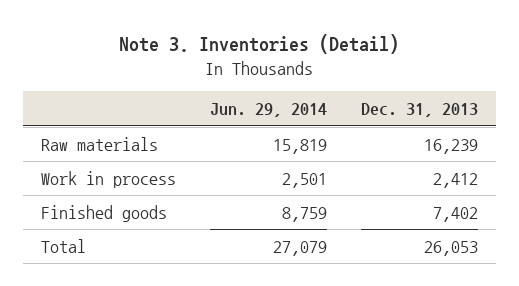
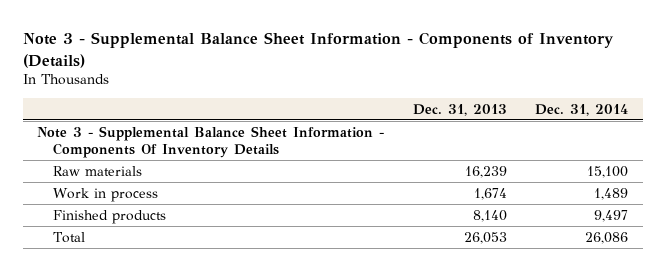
[119,34,400,55] Note 3. Inventories (Detail) -> [22,32,614,68] Note 3 - Supplemental Balance Sheet Information - Components of Inventory (Details)
[209,102,327,117] Jun. 29, 2014 -> none
none -> [535,103,629,116] Dec. 31, 2014
none -> [37,125,385,158] Note 3 - Supplemental Balance Sheet Information - Components Of Inventory Details
[433,172,479,188] 2,412 -> [473,187,507,200] 1,674
[40,204,167,222] Finished goods -> [52,209,166,224] Finished products
[433,206,479,222] 7,402 -> [472,209,507,222] 8,140

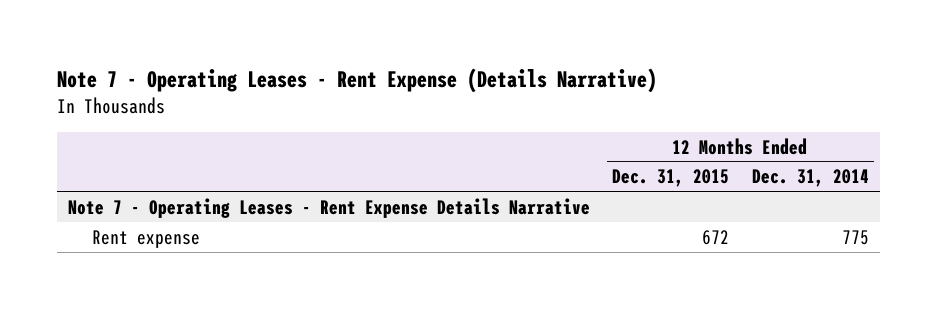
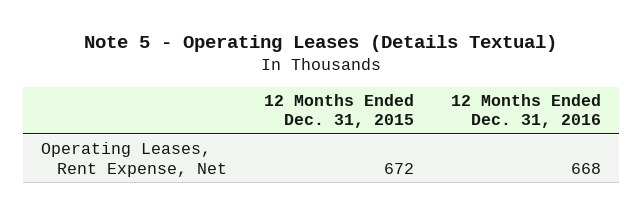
[56,67,657,93] Note 7 - Operating Leases - Rent Expense (Details Narrative) -> [83,35,557,53] Note 5 - Operating Leases (Details Textual)
[751,169,869,188] Dec. 31, 2014 -> none
none -> [450,93,601,129] 12 Months Ended Dec. 31, 2016
[67,197,590,218] Note 7 - Operating Leases - Rent Expense Details Narrative -> none
[92,229,201,248] Rent expense -> [41,142,227,177] Operating Leases, Rent Expense, Net

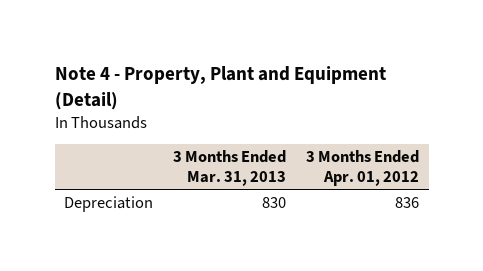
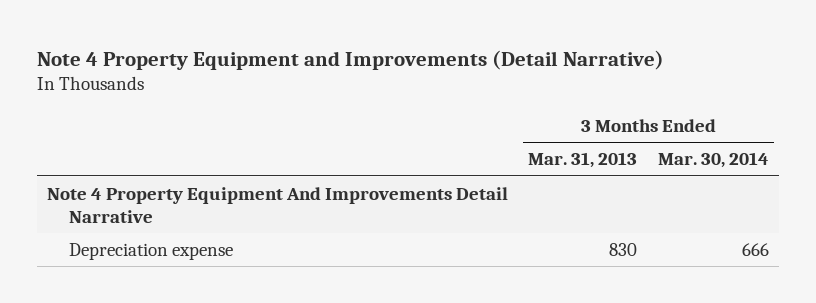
[54,66,386,110] Note 4 - Property, Plant and Equipment (Detail) -> [36,49,664,70] Note 4 Property Equipment and Improvements (Detail Narrative)
[305,150,419,186] 3 Months Ended Apr. 01, 2012 -> none
none -> [657,152,769,169] Mar. 30, 2014
none -> [47,186,509,223] Note 4 Property Equipment And Improvements Detail Narrative
[64,196,154,213] Depreciation -> [68,242,233,260] Depreciation expense

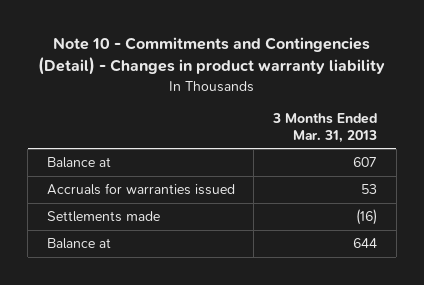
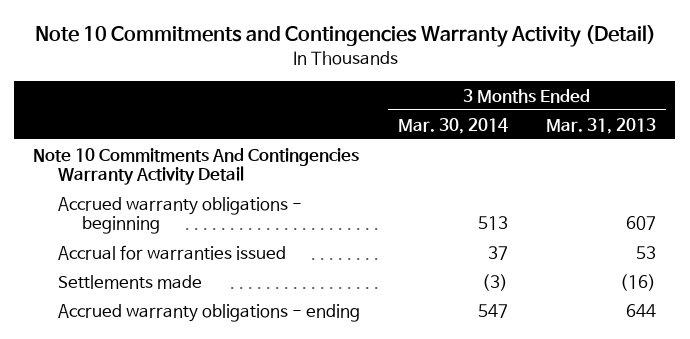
[37,37,385,76] Note 10 - Commitments and Contingencies (Detail) - Changes in product warranty liability -> [34,24,656,47] Note 10 Commitments and Contingencies Warranty Activity (Detail)
none -> [397,117,508,134] Mar. 30, 2014
none -> [33,147,360,186] Note 10 Commitments And Contingencies Warranty Activity Detail
[46,157,111,169] Balance at -> [57,196,302,235] Accrued warranty obligations - beginning
[46,183,235,196] Accruals for warranties issued -> [57,244,286,260] Accrual for warranties issued
[46,238,111,250] Balance at -> [57,303,360,322] Accrued warranty obligations - ending

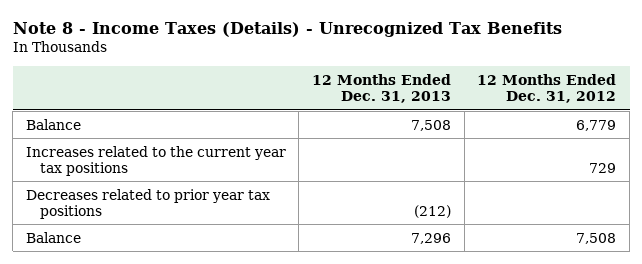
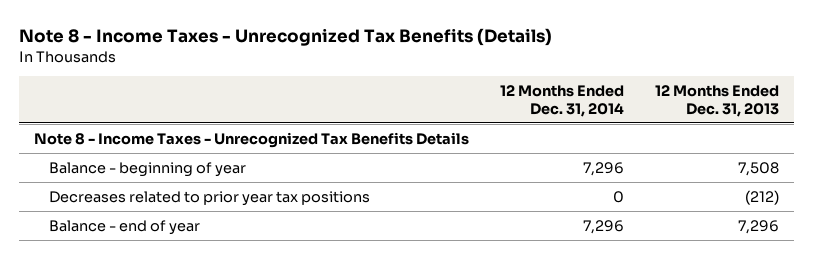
[12,21,562,37] Note 8 - Income Taxes (Details) - Unrecognized Tax Benefits -> [19,27,553,46] Note 8 - Income Taxes - Unrecognized Tax Benefits (Details)
[477,73,617,104] 12 Months Ended Dec. 31, 2012 -> none
none -> [500,85,625,117] 12 Months Ended Dec. 31, 2014
[25,145,286,177] Increases related to the current year tax positions -> none
none -> [34,131,470,148] Note 8 - Income Taxes - Unrecognized Tax Benefits Details
[25,118,81,130] Balance -> [49,161,247,177] Balance - beginning of year
[25,231,81,243] Balance -> [49,219,201,235] Balance - end of year

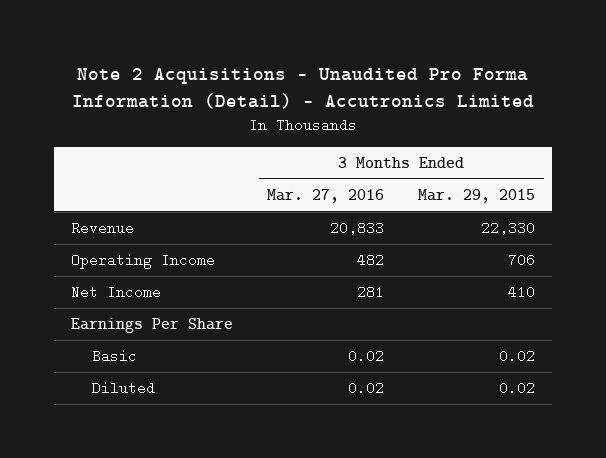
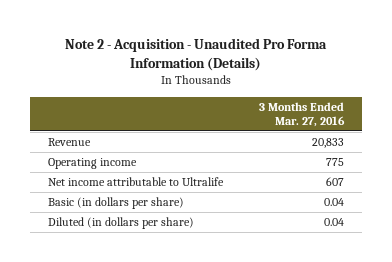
[72,68,535,109] Note 2 Acquisitions - Unaudited Pro Forma Information (Detail) - Accutronics Limited -> [65,37,328,71] Note 2 - Acquisition - Unaudited Pro Forma Information (Details)
[418,189,536,204] Mar. 29, 2015 -> none
[70,318,233,334] Earnings Per Share -> none
[70,253,215,270] Operating Income -> [48,158,138,170] Operating income
[357,253,385,268] 482 -> [326,158,345,167] 775
[70,285,161,300] Net Income -> [48,177,225,187] Net income attributable to Ultralife
[357,285,385,300] 281 -> [326,177,345,187] 607
[92,349,138,364] Basic -> [48,197,185,210] Basic (in dollars per share)
[348,349,385,364] 0.02 -> [324,198,345,207] 0.04
[92,381,156,396] Diluted -> [48,217,195,230] Diluted (in dollars per share)
[348,381,385,396] 0.02 -> [324,218,345,227] 0.04

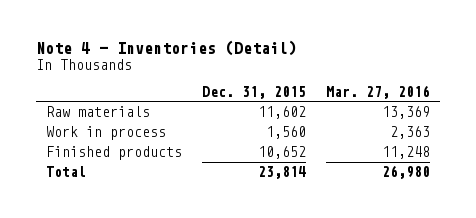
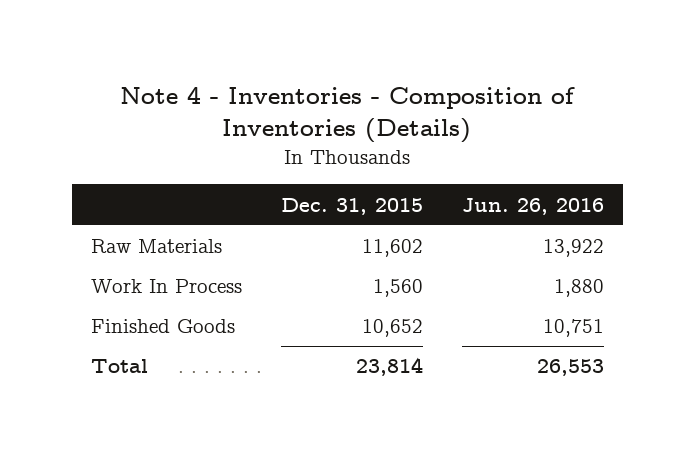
[36,40,298,57] Note 4 - Inventories (Detail) -> [120,85,576,143] Note 4 - Inventories - Composition of Inventories (Details)
[326,84,431,99] Mar. 27, 2016 -> none
none -> [461,197,604,215] Jun. 26, 2016
[46,106,151,118] Raw materials -> [91,239,223,254] Raw Materials
[46,126,167,141] Work in process -> [91,279,243,294] Work In Process
[46,146,183,161] Finished products -> [91,319,236,334] Finished Goods

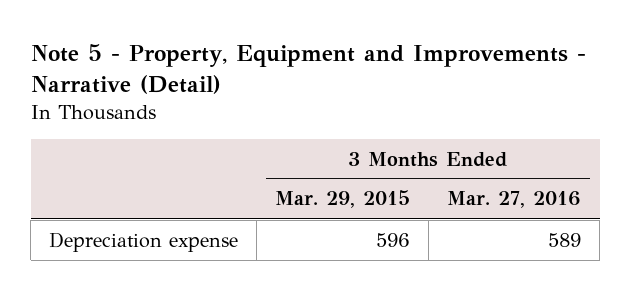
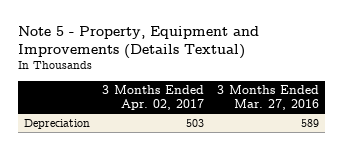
[30,44,586,95] Note 5 - Property, Equipment and Improvements - Narrative (Detail) -> [17,25,259,59] Note 5 - Property, Equipment and Improvements (Details Textual)
[275,190,411,209] Mar. 29, 2015 -> none
none -> [102,85,205,110] 3 Months Ended Apr. 02, 2017
[49,231,239,252] Depreciation expense -> [23,119,90,130] Depreciation

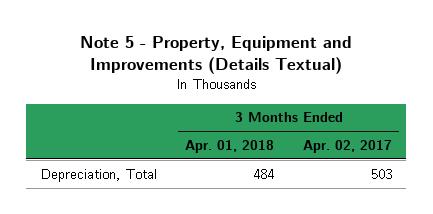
[216,85,319,110] 3 Months Ended Mar. 27, 2016 -> none
none -> [185,139,275,153] Apr. 01, 2018
[23,119,90,130] Depreciation -> [40,168,157,182] Depreciation, Total

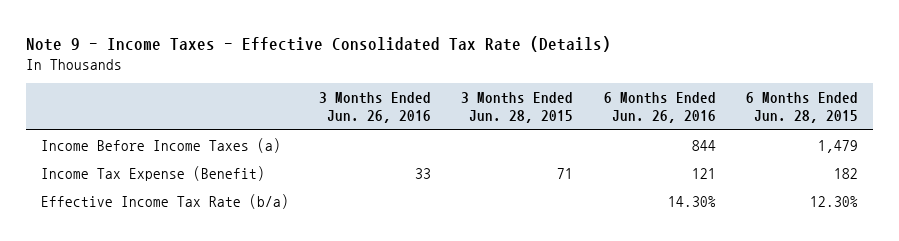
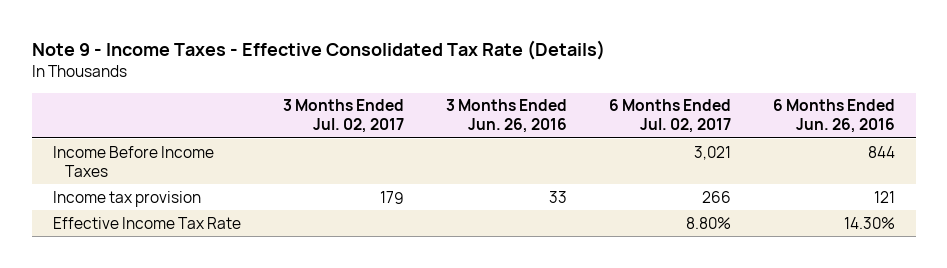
[461,92,574,124] 3 Months Ended Jun. 28, 2015 -> none
[746,92,859,124] 6 Months Ended Jun. 28, 2015 -> none
none -> [282,99,404,134] 3 Months Ended Jul. 02, 2017
none -> [608,99,731,134] 6 Months Ended Jul. 02, 2017
[40,137,281,153] Income Before Income Taxes (a) -> [52,145,214,177] Income Before Income Taxes
[40,165,265,181] Income Tax Expense (Benefit) -> [52,190,201,207] Income tax provision
[40,193,289,209] Effective Income Tax Rate (b/a) -> [52,216,241,229] Effective Income Tax Rate

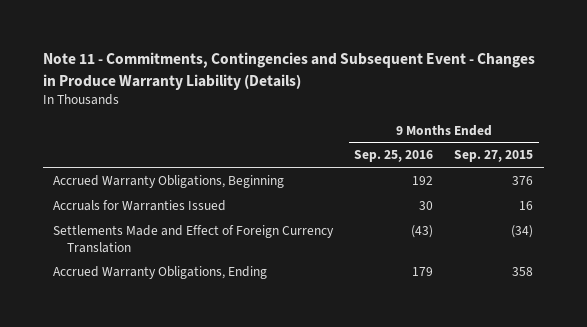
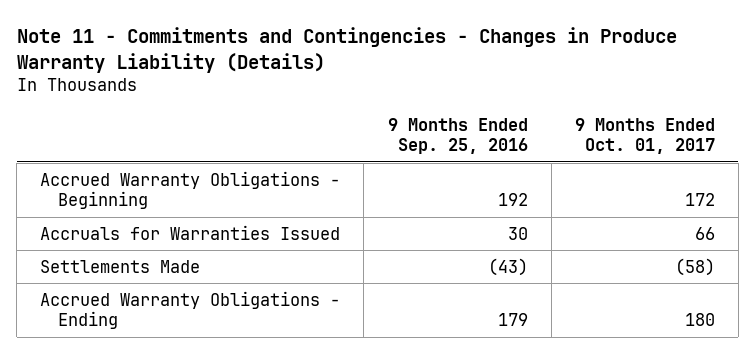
[43,52,536,90] Note 11 - Commitments, Contingencies and Subsequent Event - Changes in Produce Warranty Liability (Details) -> [16,26,677,73] Note 11 - Commitments and Contingencies - Changes in Produce Warranty Liability (Details)
[454,150,534,163] Sep. 27, 2015 -> none
none -> [574,117,715,155] 9 Months Ended Oct. 01, 2017
[53,174,285,188] Accrued Warranty Obligations, Beginning -> [40,170,341,210] Accrued Warranty Obligations - Beginning
[53,224,335,253] Settlements Made and Effect of Foreign Currency Translation -> [40,259,201,273] Settlements Made
[53,265,268,279] Accrued Warranty Obligations, Ending -> [40,290,341,330] Accrued Warranty Obligations - Ending

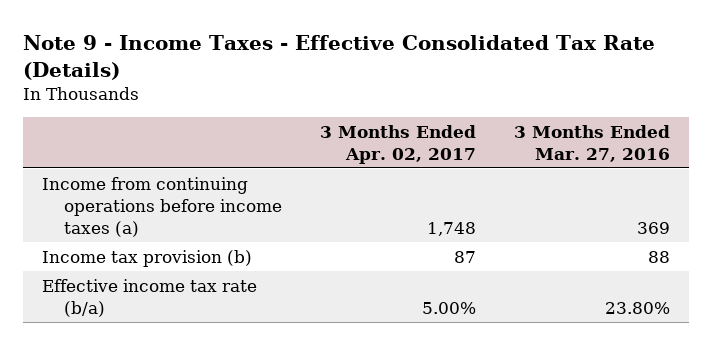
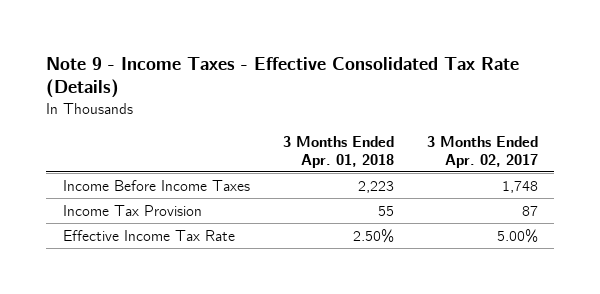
[514,124,671,162] 3 Months Ended Mar. 27, 2016 -> none
none -> [282,135,394,168] 3 Months Ended Apr. 01, 2018
[42,176,282,237] Income from continuing operations before income taxes (a) -> [62,179,250,191] Income Before Income Taxes
[42,249,253,267] Income tax provision (b) -> [62,204,202,216] Income Tax Provision
[42,278,258,317] Effective income tax rate (b/a) -> [62,229,235,241] Effective Income Tax Rate

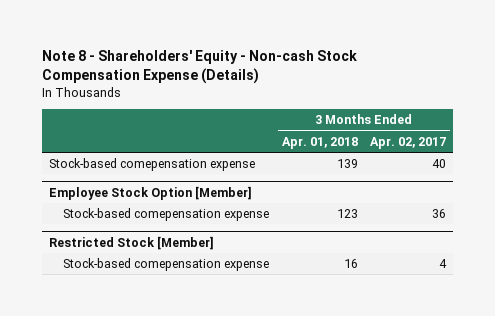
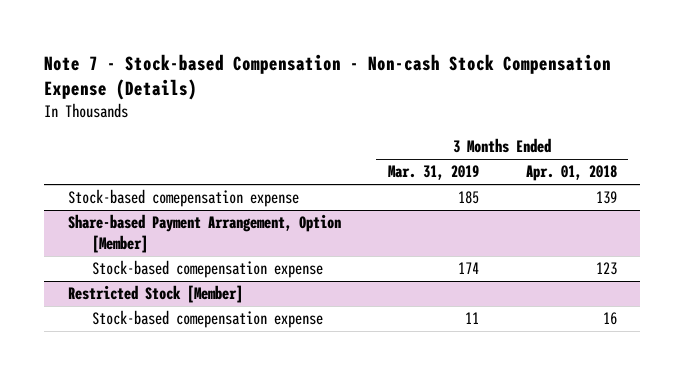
[42,50,358,85] Note 8 - Shareholders' Equity - Non-cash Stock Compensation Expense (Details) -> [44,53,612,101] Note 7 - Stock-based Compensation - Non-cash Stock Compensation Expense (Details)
[370,136,447,149] Apr. 02, 2017 -> none
none -> [387,165,479,181] Mar. 31, 2019
[48,185,252,200] Employee Stock Option [Member] -> [67,214,341,253] Share-based Payment Arrangement, Option [Member]

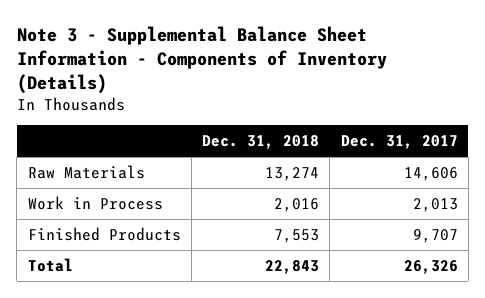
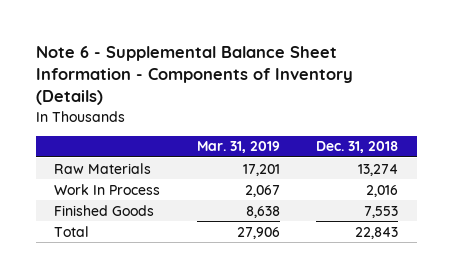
[16,25,387,94] Note 3 - Supplemental Balance Sheet Information - Components of Inventory (Details) -> [36,46,354,106] Note 6 - Supplemental Balance Sheet Information - Components of Inventory (Details)
[340,135,458,150] Dec. 31, 2017 -> none
none -> [196,141,280,154] Mar. 31, 2019
[27,195,163,210] Work in Process -> [54,183,161,195] Work In Process
[27,226,181,241] Finished Products -> [54,204,155,216] Finished Goods

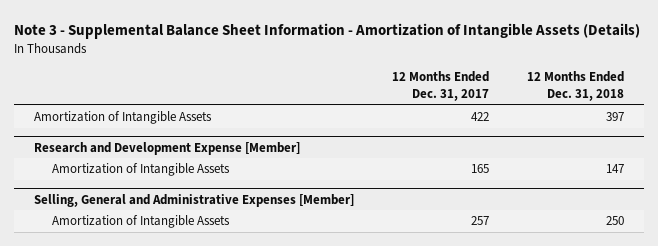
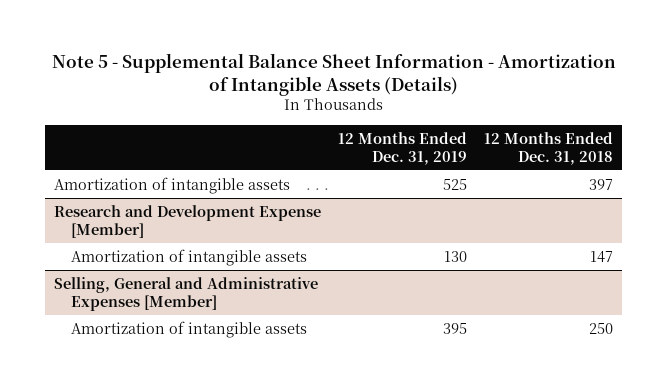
[14,22,641,39] Note 3 - Supplemental Balance Sheet Information - Amortization of Intangible Assets (Details) -> [51,52,616,96] Note 5 - Supplemental Balance Sheet Information - Amortization of Intangible Assets (Details)
[391,71,489,102] 12 Months Ended Dec. 31, 2017 -> none
none -> [338,131,468,165] 12 Months Ended Dec. 31, 2019
[33,111,212,125] Amortization of Intangible Assets -> [53,176,290,194] Amortization of intangible assets
[52,163,231,177] Amortization of Intangible Assets -> [70,248,307,266] Amortization of intangible assets
[52,215,231,229] Amortization of Intangible Assets -> [70,320,307,338] Amortization of intangible assets

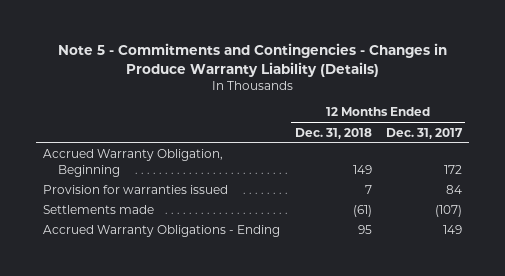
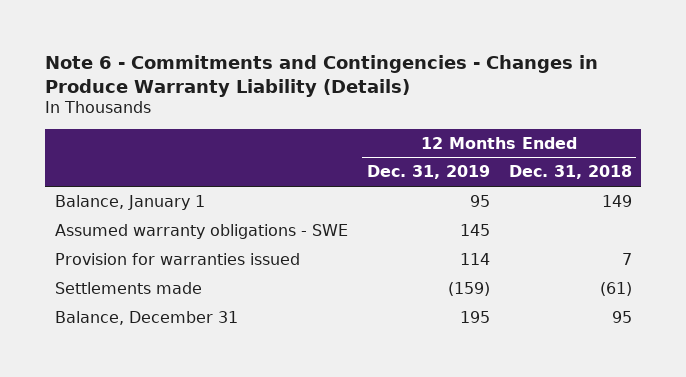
[57,43,447,77] Note 5 - Commitments and Contingencies - Changes in Produce Warranty Liability (Details) -> [45,54,599,97] Note 6 - Commitments and Contingencies - Changes in Produce Warranty Liability (Details)
[385,127,463,139] Dec. 31, 2017 -> none
none -> [366,165,490,180] Dec. 31, 2019
[43,149,224,177] Accrued Warranty Obligation, Beginning -> [54,194,205,210] Balance, January 1
none -> [54,223,348,239] Assumed warranty obligations - SWE
[43,225,281,238] Accrued Warranty Obligations - Ending -> [54,310,238,325] Balance, December 31

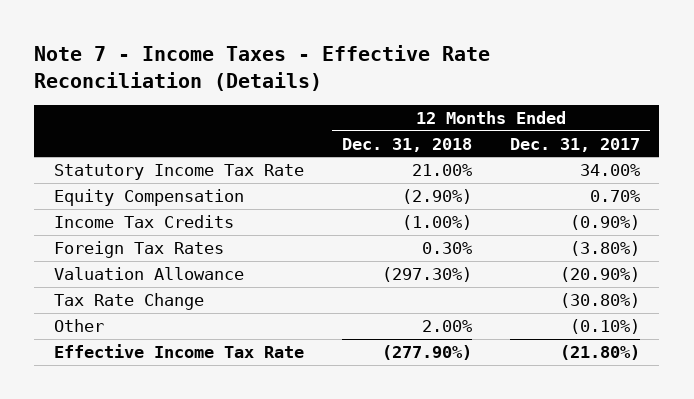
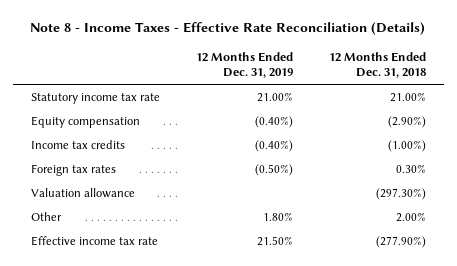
[34,45,491,91] Note 7 - Income Taxes - Effective Rate Reconciliation (Details) -> [30,22,426,36] Note 8 - Income Taxes - Effective Rate Reconciliation (Details)
[510,137,641,152] Dec. 31, 2017 -> none
none -> [195,51,293,79] 12 Months Ended Dec. 31, 2019
[53,293,204,311] Tax Rate Change -> none
[53,164,304,181] Statutory Income Tax Rate -> [31,93,161,105] Statutory income tax rate
[53,189,244,207] Equity Compensation -> [31,116,141,129] Equity compensation
[53,215,234,229] Income Tax Credits -> [31,140,126,150] Income tax credits
[53,241,224,259] Foreign Tax Rates -> [31,164,117,177] Foreign tax rates
[53,267,244,281] Valuation Allowance -> [31,188,136,199] Valuation allowance
[53,344,304,359] Effective Income Tax Rate -> [31,236,159,247] Effective income tax rate

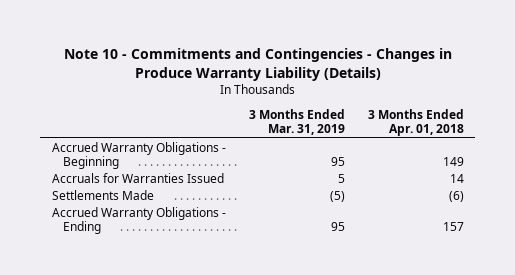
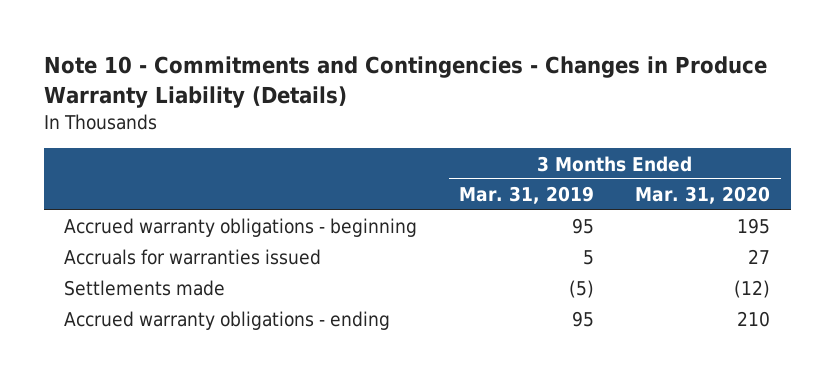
[367,109,464,137] 3 Months Ended Apr. 01, 2018 -> none
none -> [635,186,771,205] Mar. 31, 2020
[51,141,226,170] Accrued Warranty Obligations - Beginning -> [64,218,418,238] Accrued warranty obligations - beginning
[51,172,224,183] Accruals for Warranties Issued -> [64,249,322,266] Accruals for warranties issued
[51,189,154,200] Settlements Made -> [64,280,226,297] Settlements made
[51,206,226,235] Accrued Warranty Obligations - Ending -> [64,311,391,331] Accrued warranty obligations - ending

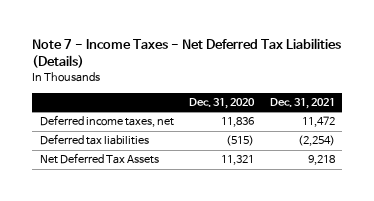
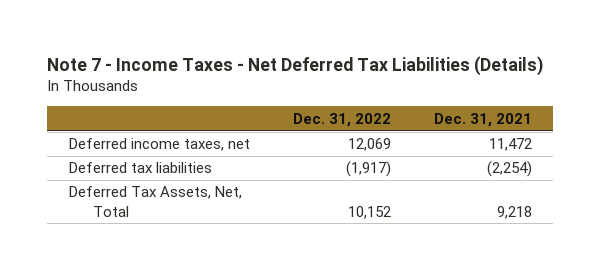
[189,97,256,109] Dec. 31, 2020 -> none
none -> [292,112,391,127] Dec. 31, 2022
[39,153,159,165] Net Deferred Tax Assets -> [68,186,242,217] Deferred Tax Assets, Net, Total

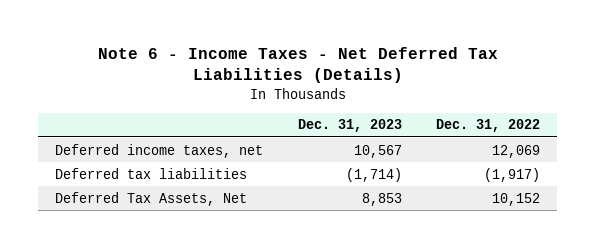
[47,55,544,76] Note 7 - Income Taxes - Net Deferred Tax Liabilities (Details) -> [97,47,498,84] Note 6 - Income Taxes - Net Deferred Tax Liabilities (Details)
[433,112,532,127] Dec. 31, 2021 -> none
none -> [297,119,402,133] Dec. 31, 2023
[68,186,242,217] Deferred Tax Assets, Net, Total -> [55,191,248,206] Deferred Tax Assets, Net

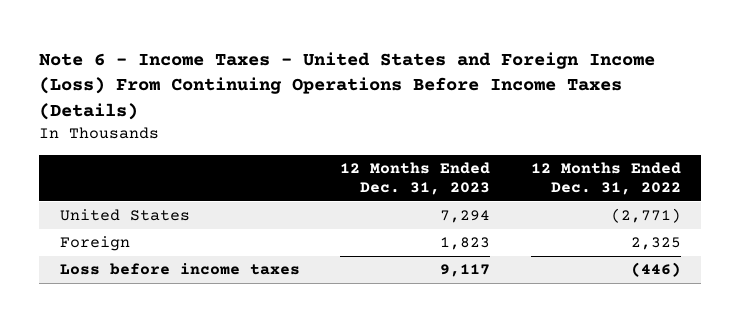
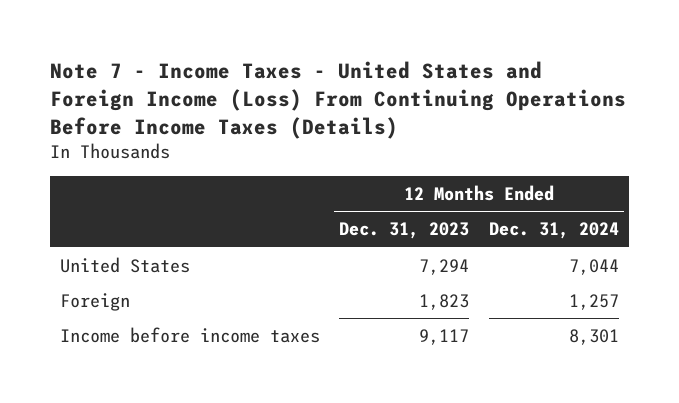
[39,51,656,120] Note 6 - Income Taxes - United States and Foreign Income (Loss) From Continuing Operations Before Income Taxes (Details) -> [49,60,626,139] Note 7 - Income Taxes - United States and Foreign Income (Loss) From Continuing Operations Before Income Taxes (Details)
[531,161,682,196] 12 Months Ended Dec. 31, 2022 -> none
none -> [489,222,620,240] Dec. 31, 2024
[59,263,300,276] Loss before income taxes -> [59,326,320,343] Income before income taxes

